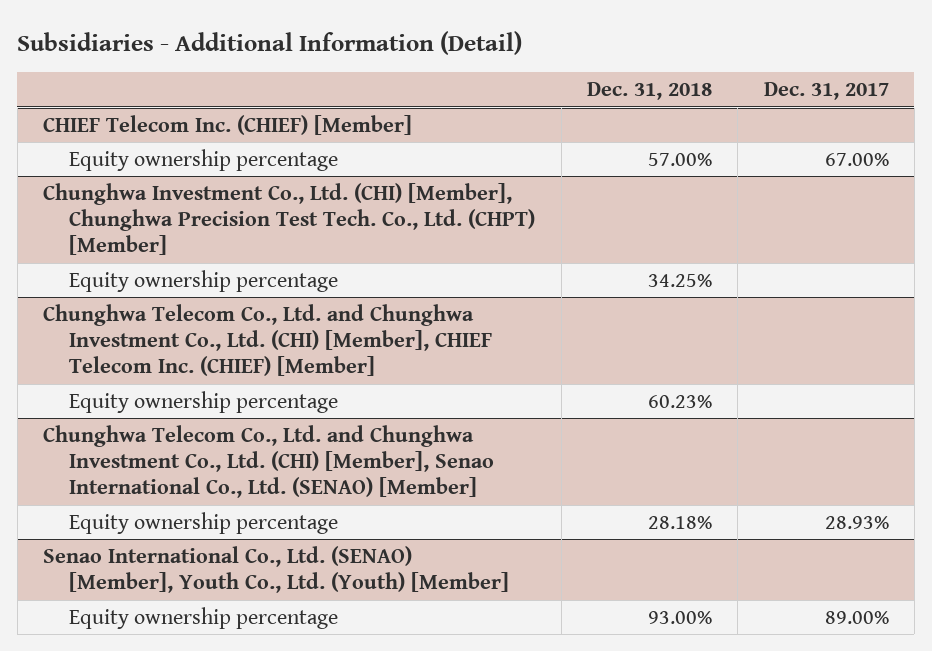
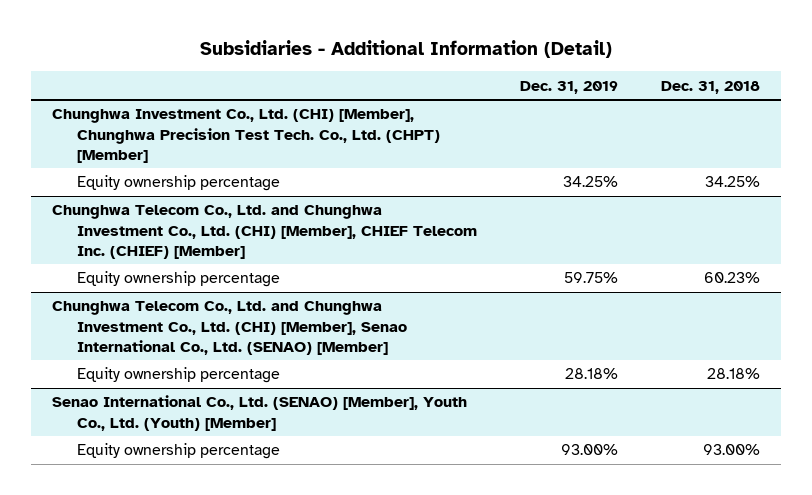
[763,82,889,101] Dec. 31, 2017 -> none
none -> [520,80,619,94] Dec. 31, 2019
[43,114,413,135] CHIEF Telecom Inc. (CHIEF) [Member] -> none
[69,148,339,171] Equity ownership percentage -> none

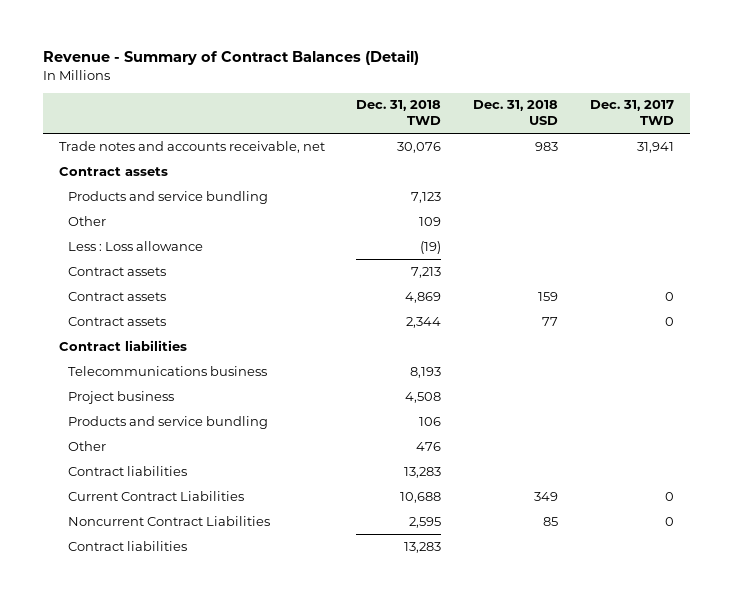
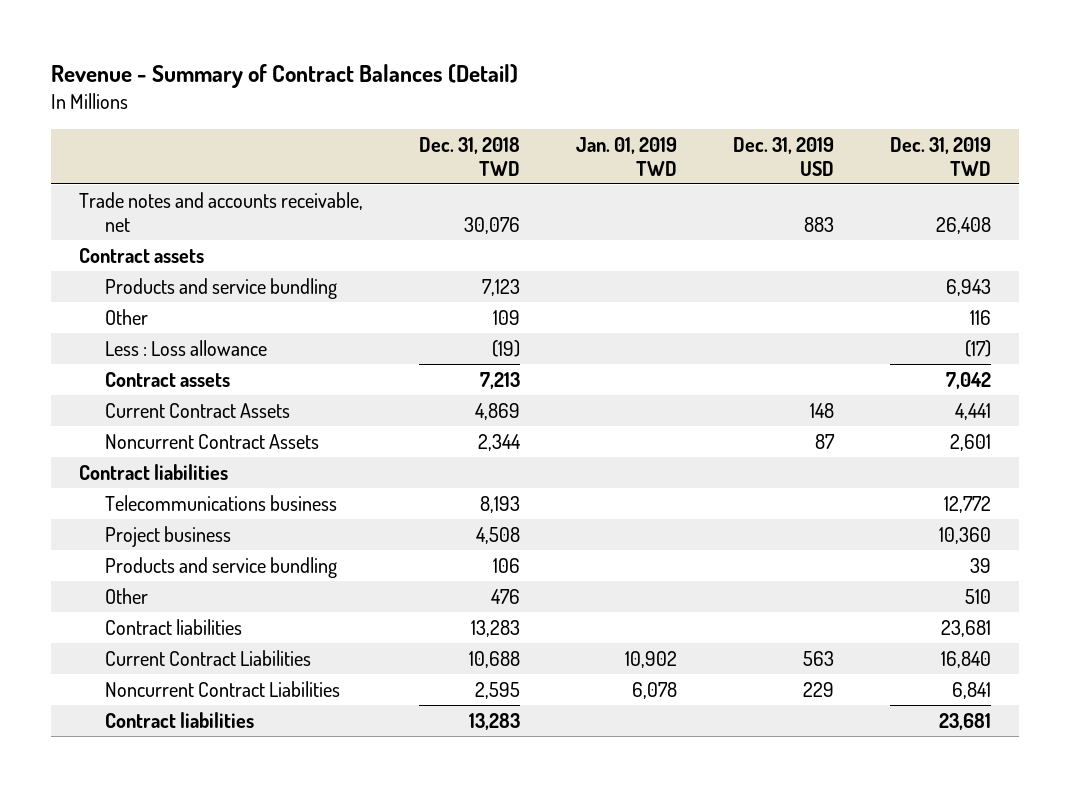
[473,100,559,126] Dec. 31, 2018 USD -> none
[590,100,675,126] Dec. 31, 2017 TWD -> none
none -> [575,136,677,176] Jan. 01, 2019 TWD
none -> [732,136,834,176] Dec. 31, 2019 USD
none -> [889,136,991,176] Dec. 31, 2019 TWD
[68,291,167,301] Contract assets -> [104,402,290,418] Current Contract Assets
[68,316,167,326] Contract assets -> [104,433,319,449] Noncurrent Contract Assets

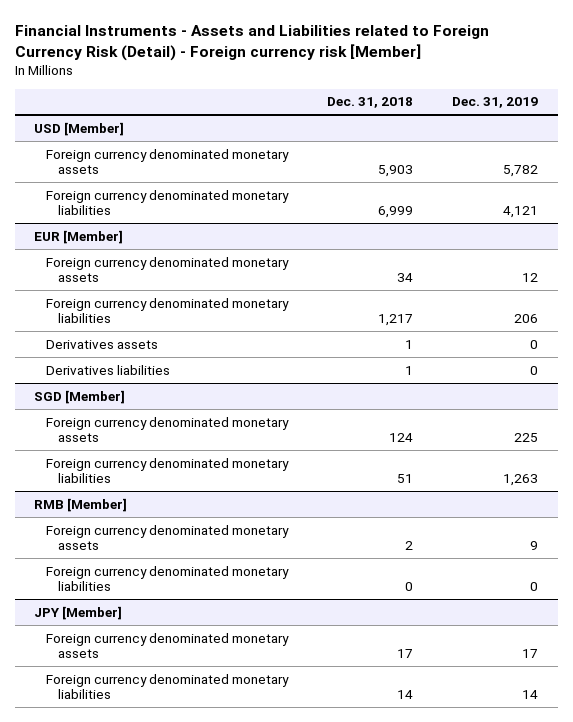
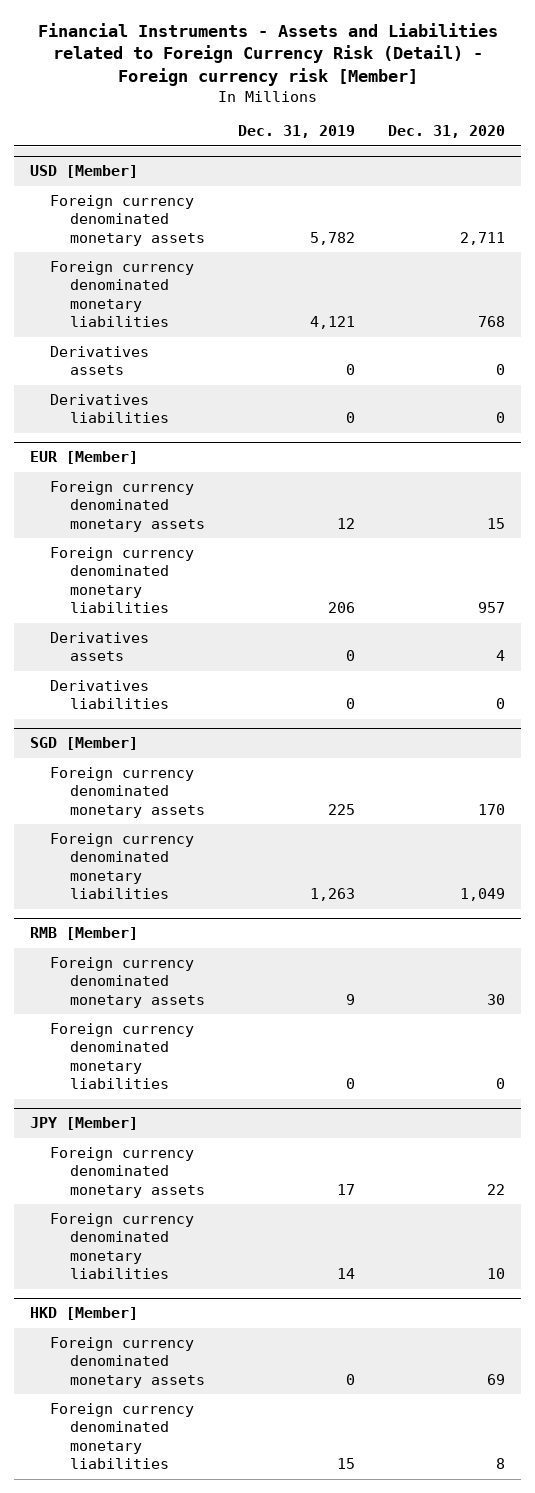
[327,97,414,109] Dec. 31, 2018 -> none
none -> [387,125,505,139] Dec. 31, 2020
none -> [50,346,150,376] Derivatives assets
none -> [50,394,170,424] Derivatives liabilities
none -> [30,1307,139,1321] HKD [Member]
none -> [50,1337,206,1388] Foreign currency denominated monetary assets
none -> [50,1403,195,1469] Foreign currency denominated monetary liabilities

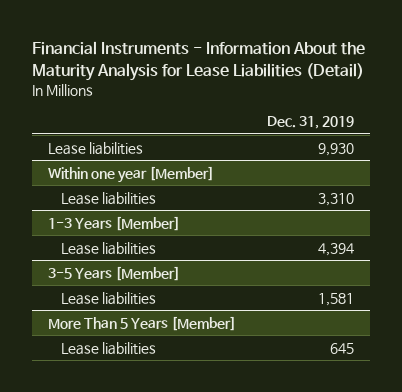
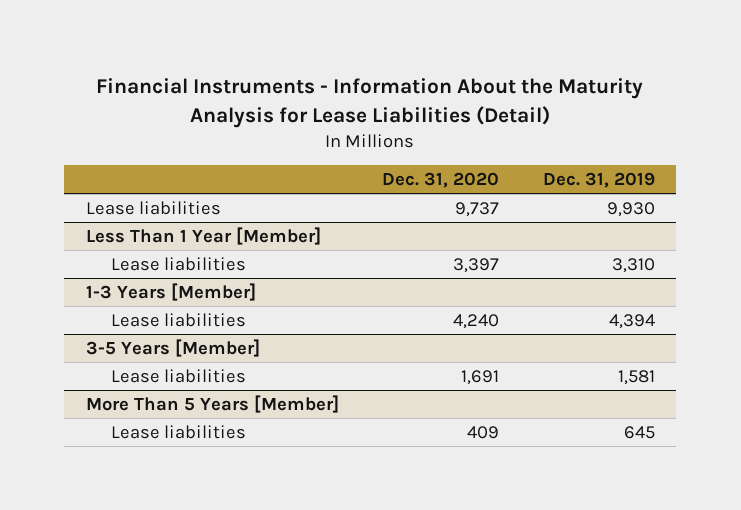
none -> [382,172,500,189] Dec. 31, 2020
[47,165,214,183] Within one year [Member] -> [86,226,322,245] Less Than 1 Year [Member]

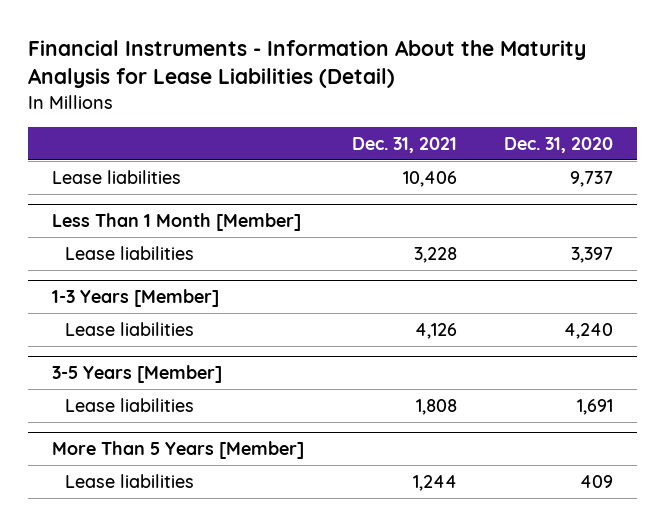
[542,172,655,189] Dec. 31, 2019 -> none
none -> [351,136,457,153] Dec. 31, 2021
[86,226,322,245] Less Than 1 Year [Member] -> [52,213,302,232] Less Than 1 Month [Member]

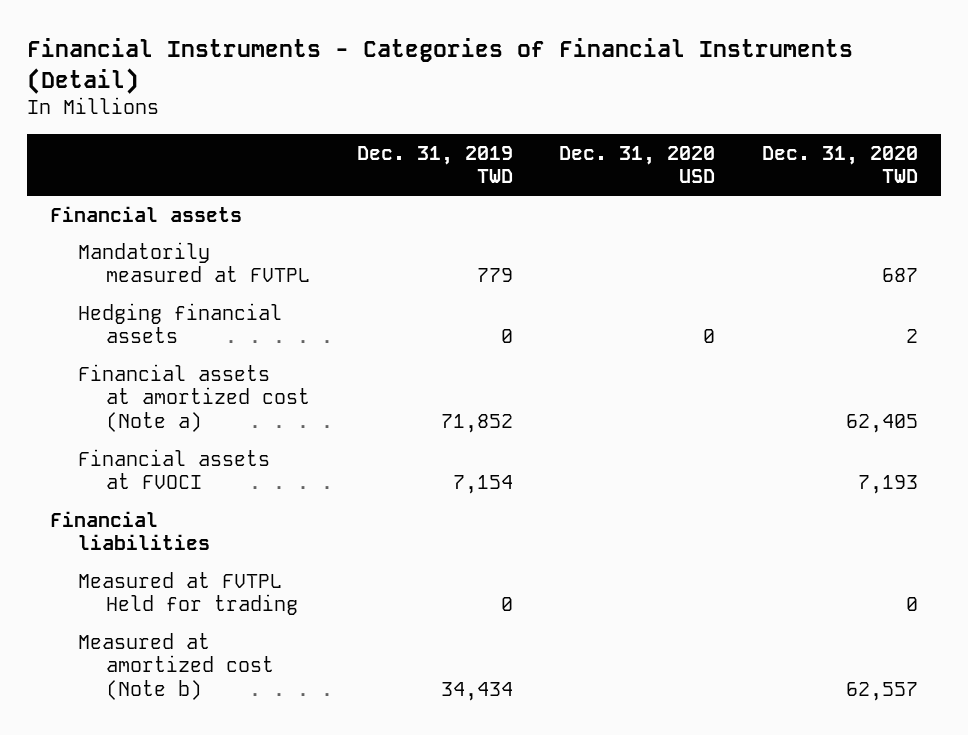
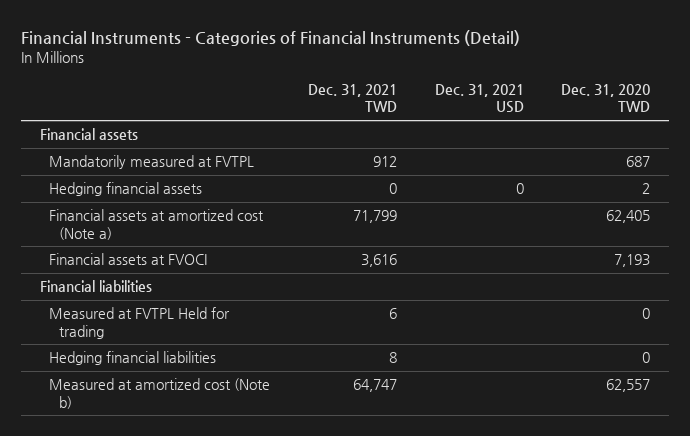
[356,145,513,184] Dec. 31, 2019 TWD -> none
[559,145,716,184] Dec. 31, 2020 USD -> none
none -> [308,83,398,113] Dec. 31, 2021 TWD
none -> [434,83,524,114] Dec. 31, 2021 USD
none -> [49,351,217,366] Hedging financial liabilities

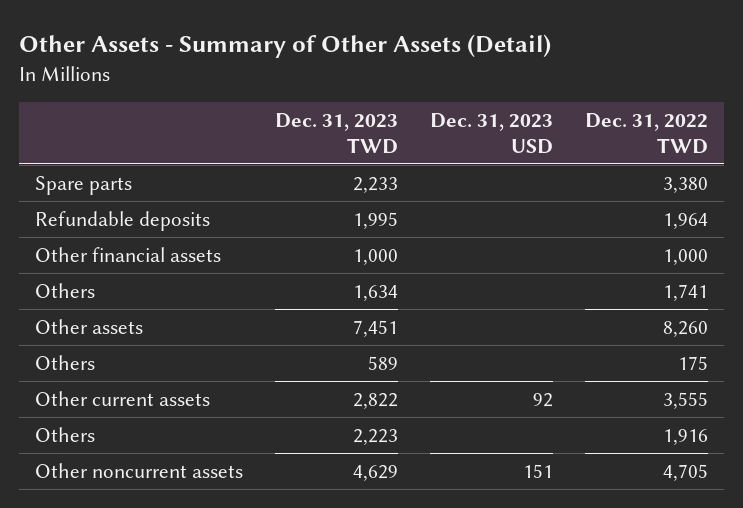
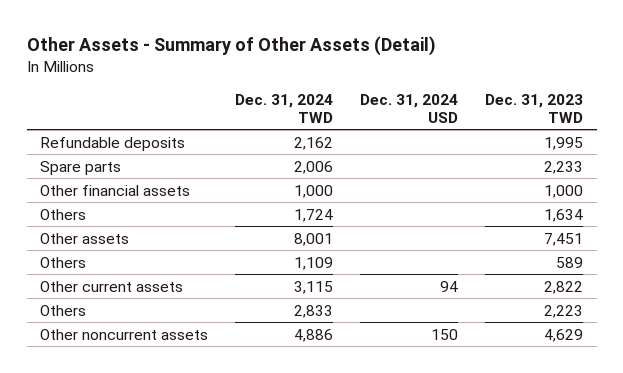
[430,112,554,154] Dec. 31, 2023 USD -> none
[584,112,708,154] Dec. 31, 2022 TWD -> none
none -> [235,93,334,123] Dec. 31, 2024 TWD
none -> [360,93,459,123] Dec. 31, 2024 USD
[35,176,133,196] Spare parts -> [40,160,122,175] Spare parts

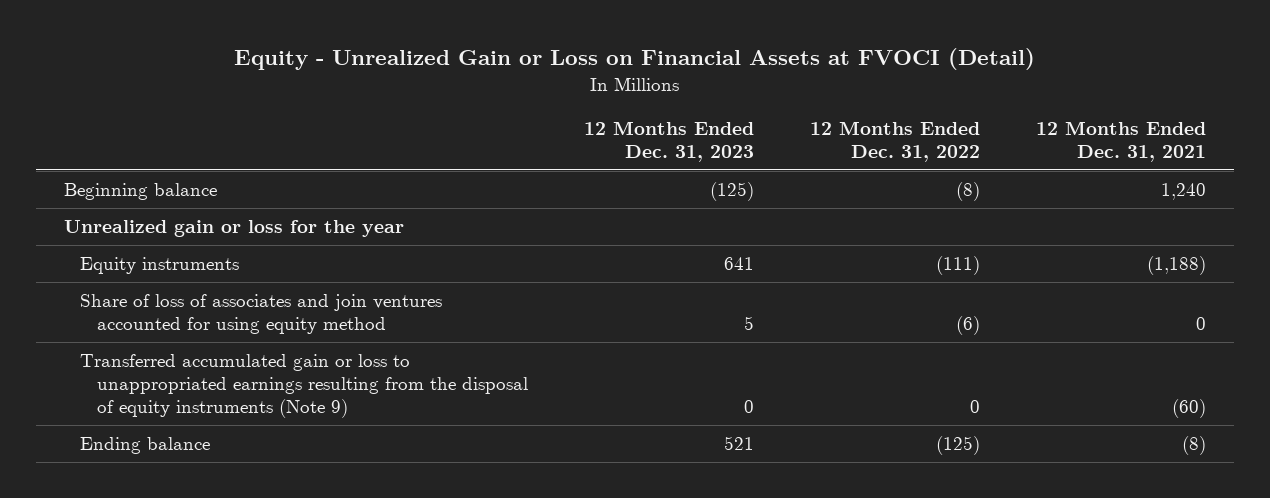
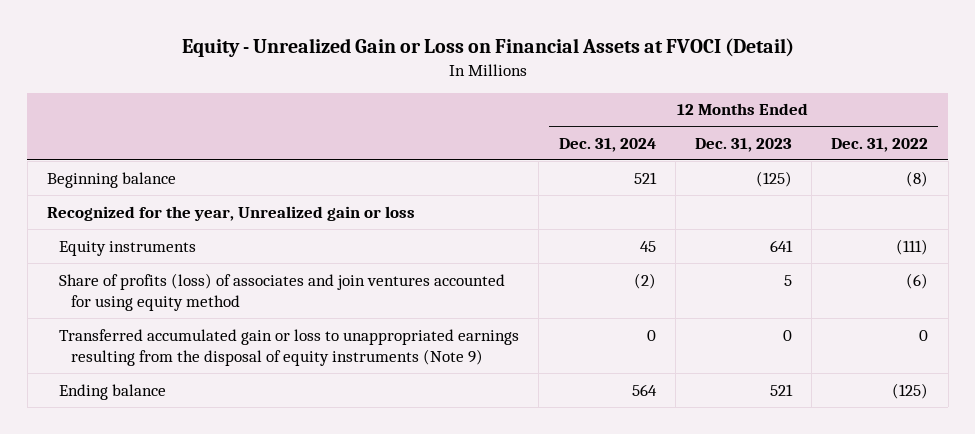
[1036,120,1207,163] 12 Months Ended Dec. 31, 2021 -> none
none -> [558,137,656,152] Dec. 31, 2024
[63,219,404,237] Unrealized gain or loss for the year -> [46,205,415,221] Recognized for the year, Unrealized gain or loss
[80,293,443,335] Share of loss of associates and join ventures accounted for using equity method -> [59,272,506,311] Share of profits (loss) of associates and join ventures accounted for using equity method

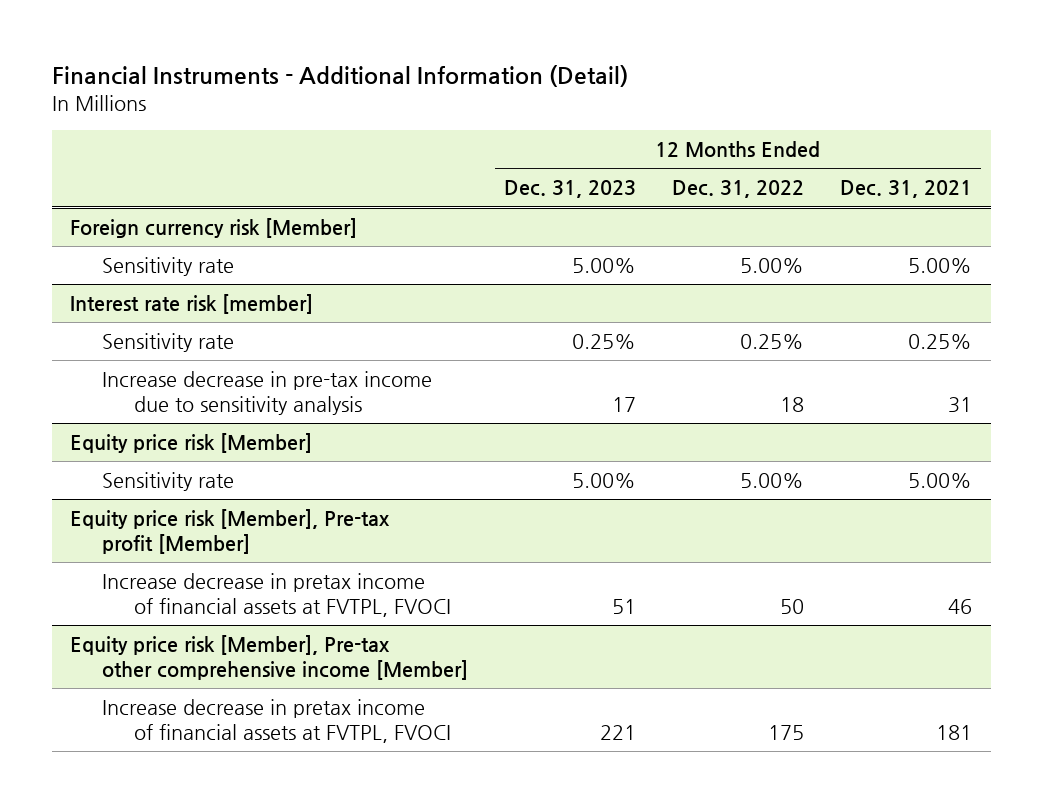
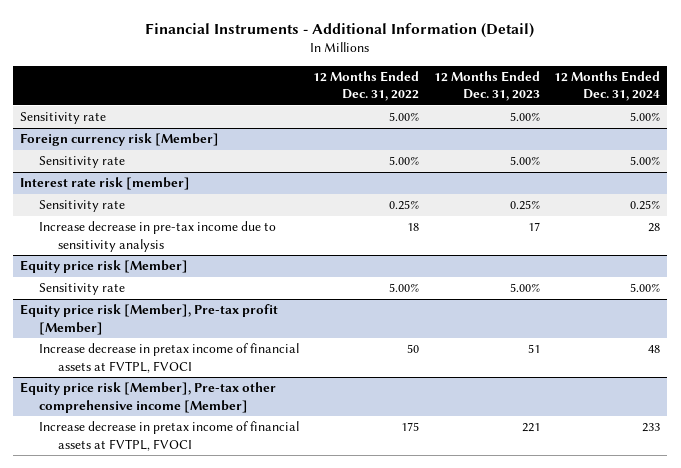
[840,180,973,199] Dec. 31, 2021 -> none
none -> [554,70,661,102] 12 Months Ended Dec. 31, 2024
none -> [20,112,107,125] Sensitivity rate

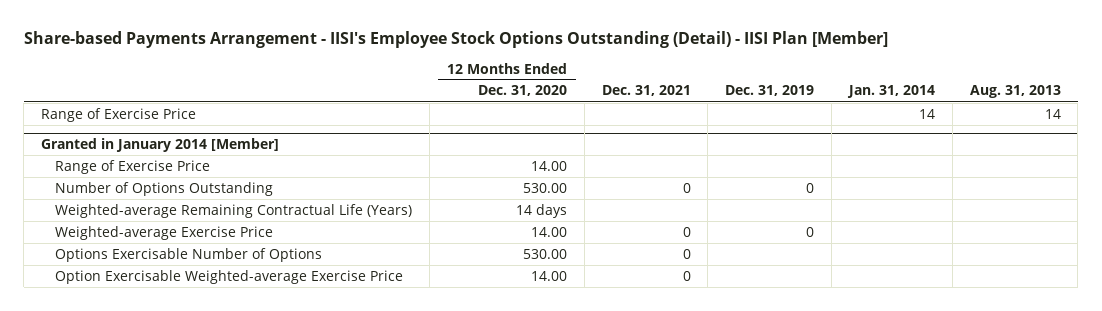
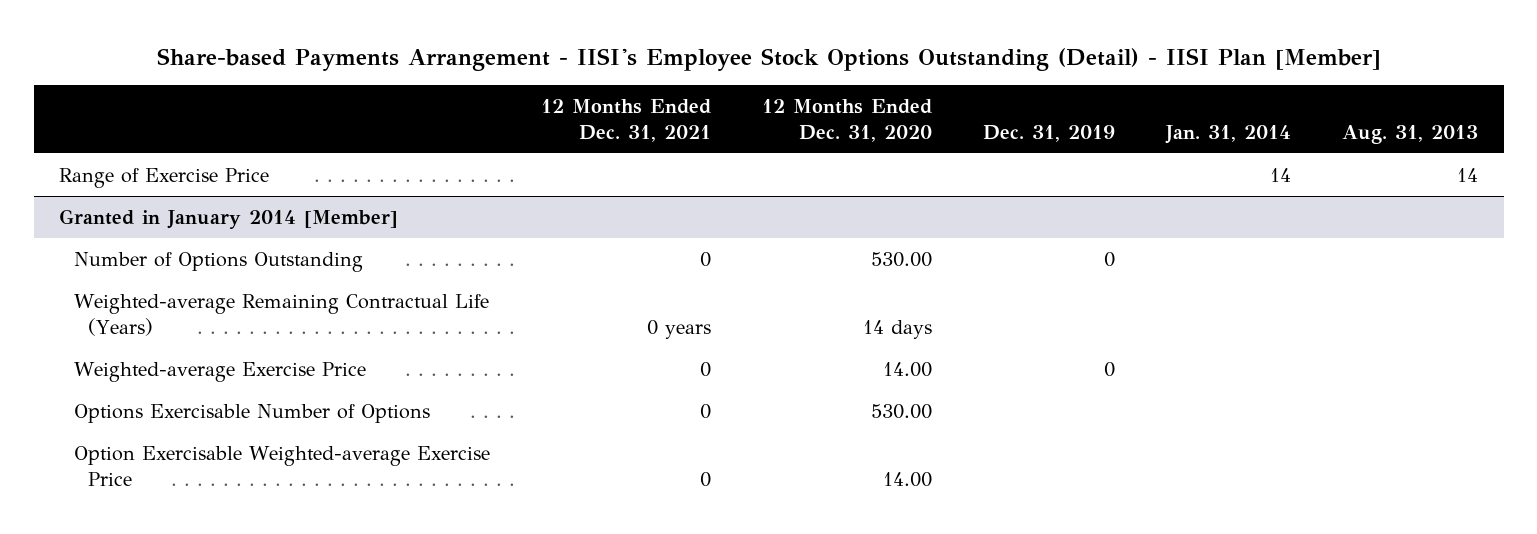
[601,85,691,97] Dec. 31, 2021 -> none
none -> [540,98,711,142] 12 Months Ended Dec. 31, 2021
[55,159,211,174] Range of Exercise Price -> none

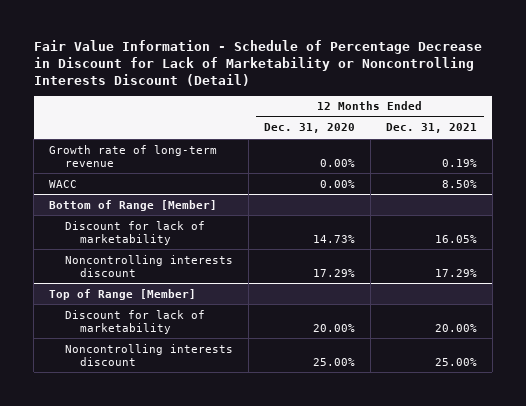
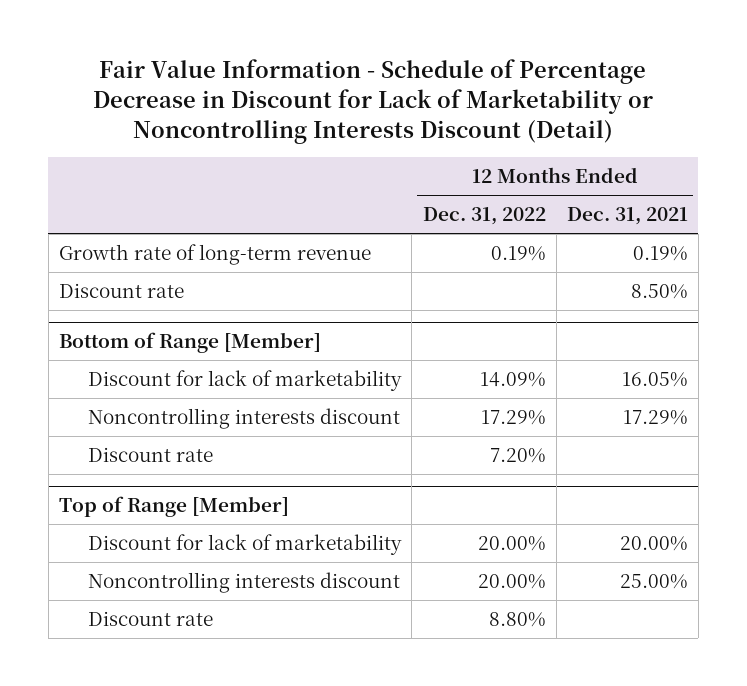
[263,123,355,134] Dec. 31, 2020 -> none
none -> [422,207,546,226] Dec. 31, 2022
[49,179,78,188] WACC -> none
none -> [58,282,184,298] Discount rate
none -> [88,446,214,462] Discount rate
none -> [88,610,214,626] Discount rate

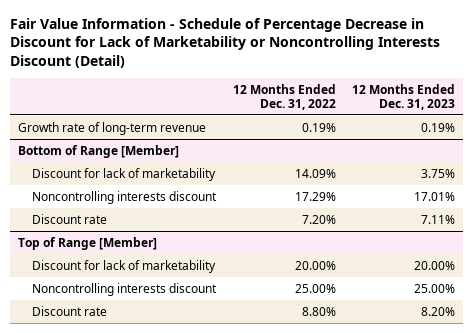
[566,207,688,226] Dec. 31, 2021 -> none
none -> [352,83,456,110] 12 Months Ended Dec. 31, 2023
[58,282,184,298] Discount rate -> none
[477,573,546,589] 20.00% -> [294,283,336,293] 25.00%

